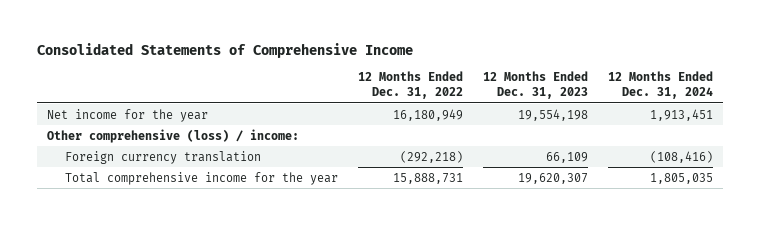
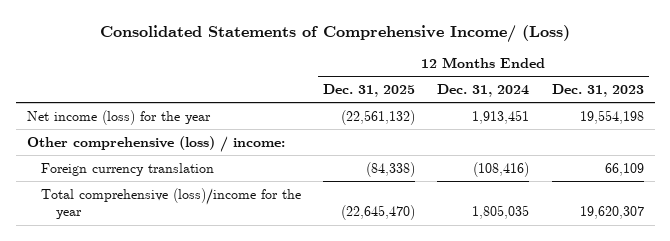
[36,42,413,58] Consolidated Statements of Comprehensive Income -> [100,24,571,43] Consolidated Statements of Comprehensive Income/ (Loss)
[358,71,464,100] 12 Months Ended Dec. 31, 2022 -> none
none -> [323,83,416,97] Dec. 31, 2025
[46,108,208,122] Net income for the year -> [26,109,211,125] Net income (loss) for the year
[65,171,339,185] Total comprehensive income for the year -> [41,187,302,220] Total comprehensive (loss)/income for the year

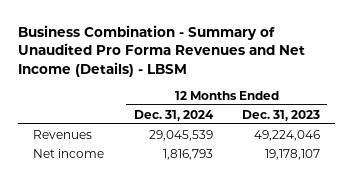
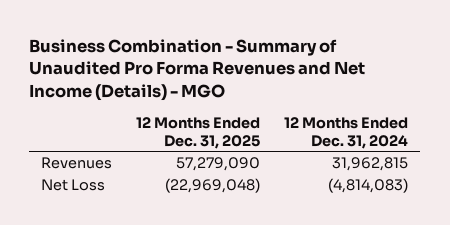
[18,24,306,78] Business Combination - Summary of Unaudited Pro Forma Revenues and Net Income (Details) - LBSM -> [29,38,366,101] Business Combination - Summary of Unaudited Pro Forma Revenues and Net Income (Details) - MGO
[241,109,320,121] Dec. 31, 2023 -> none
none -> [136,116,261,149] 12 Months Ended Dec. 31, 2025
[148,129,213,141] 29,045,539 -> [332,157,409,172] 31,962,815
[33,148,105,158] Net income -> [41,179,106,192] Net Loss
[162,148,213,160] 1,816,793 -> [328,178,409,194] (4,814,083)

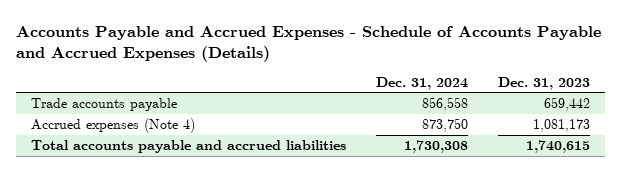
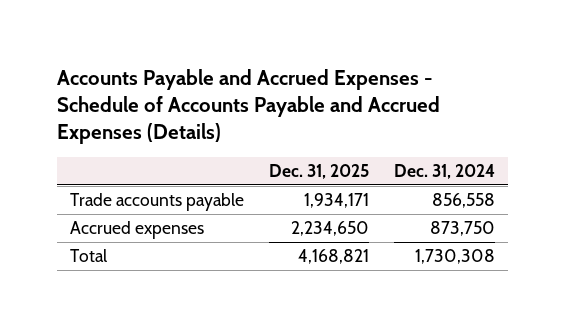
[497,76,590,90] Dec. 31, 2023 -> none
none -> [268,164,369,180] Dec. 31, 2025
[30,118,195,134] Accrued expenses (Note 4) -> [69,221,204,240] Accrued expenses
[30,140,346,154] Total accounts payable and accrued liabilities -> [69,249,107,263] Total

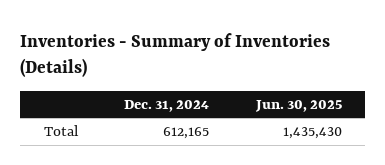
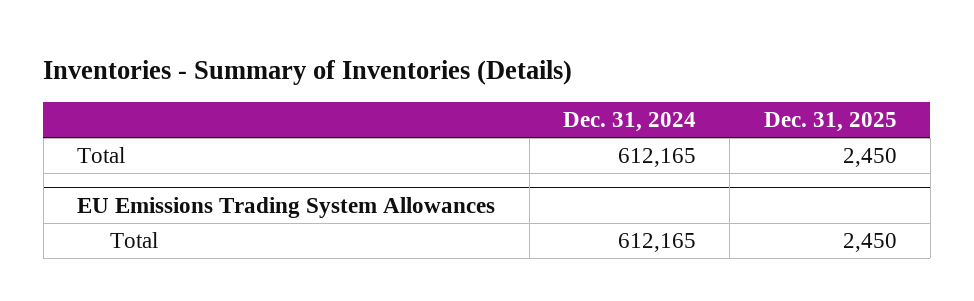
[254,99,342,112] Jun. 30, 2025 -> none
none -> [763,111,897,132] Dec. 31, 2025
none -> [77,196,496,218] EU Emissions Trading System Allowances
none -> [110,232,159,249] Total

